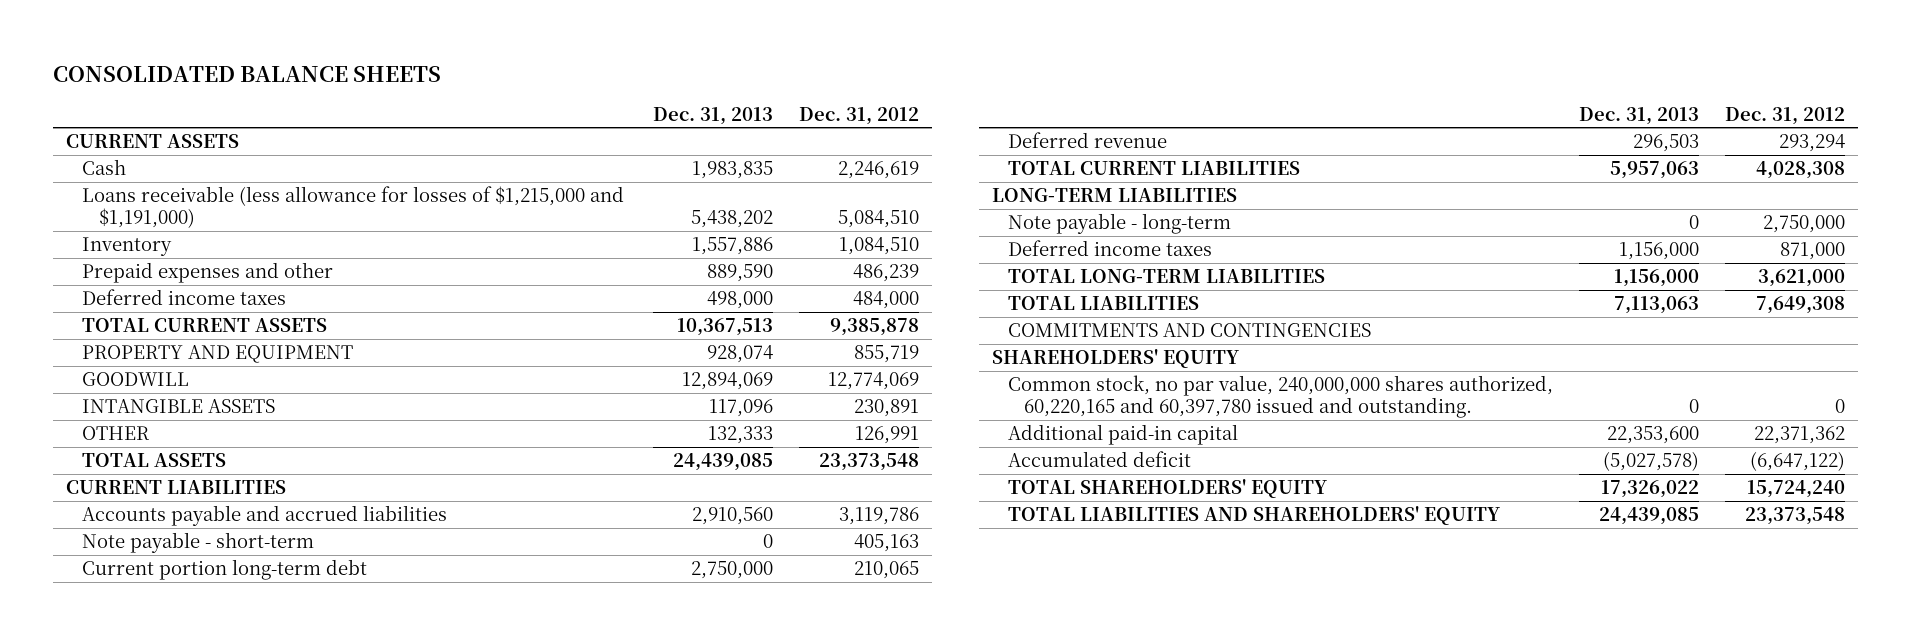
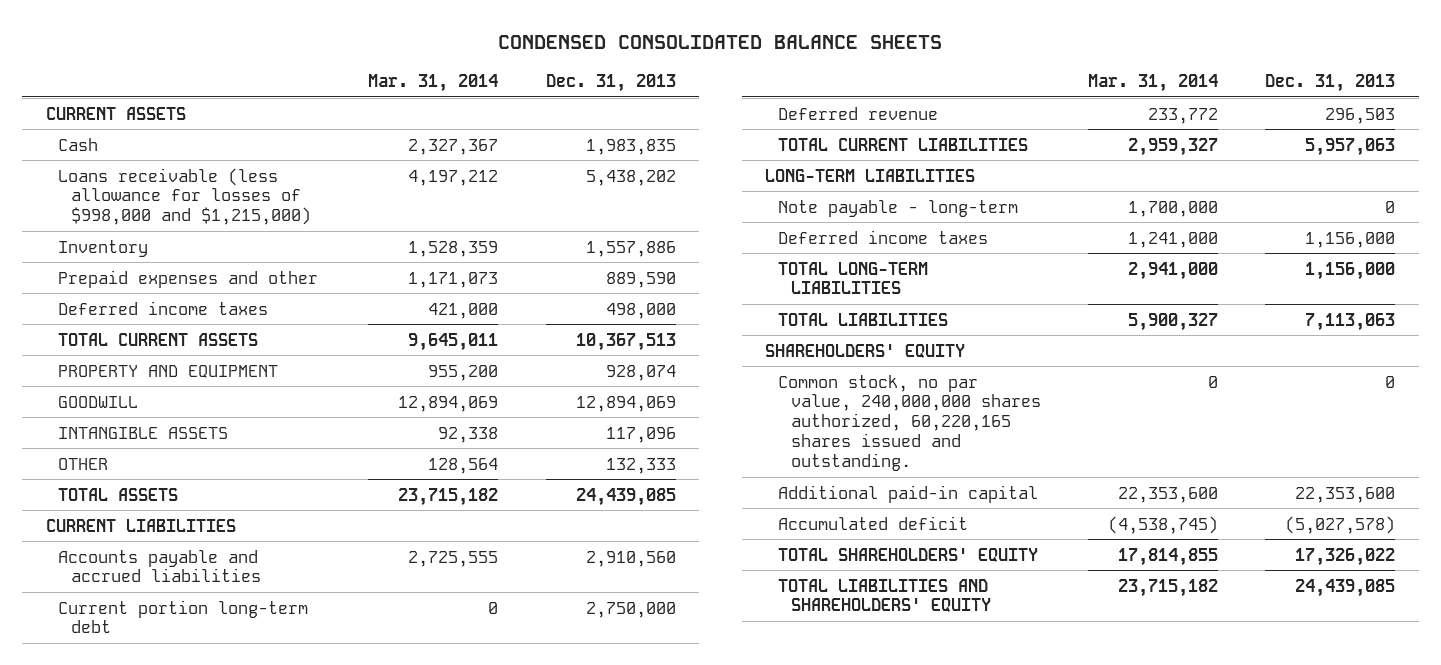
[52,65,441,82] CONSOLIDATED BALANCE SHEETS -> [498,34,943,49] CONDENSED CONSOLIDATED BALANCE SHEETS
[799,106,920,125] Dec. 31, 2012 -> none
none -> [368,74,499,93] Mar. 31, 2014
[82,186,625,229] Loans receivable (less allowance for losses of $1,215,000 and $1,191,000) -> [58,167,312,226] Loans receivable (less allowance for losses of $998,000 and $1,215,000)
[82,532,315,554] Note payable - short-term -> none
[1007,323,1371,338] COMMITMENTS AND CONTINGENCIES -> none
[1007,375,1553,419] Common stock, no par value, 240,000,000 shares authorized, 60,220,165 and 60,397,780 issued and outstanding. -> [778,374,1042,472] Common stock, no par value, 240,000,000 shares authorized, 60,220,165 shares issued and outstanding.

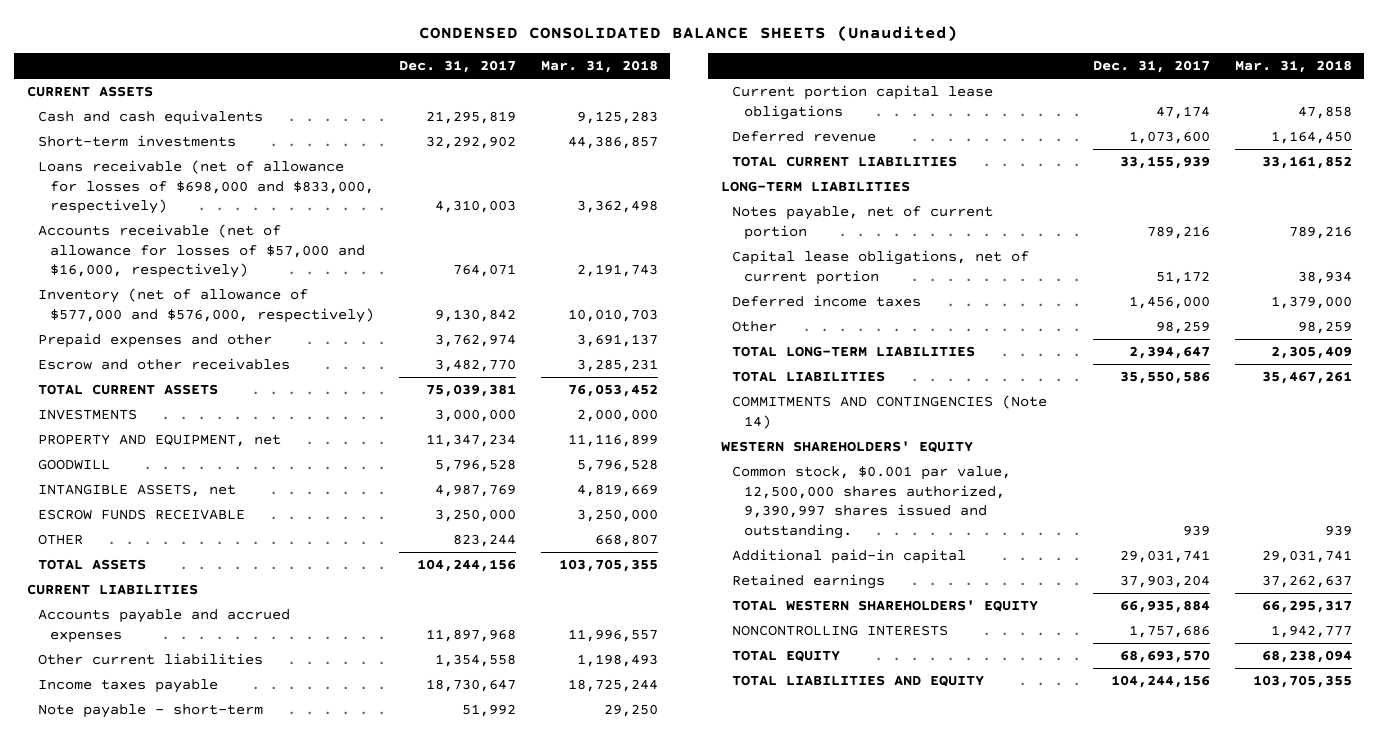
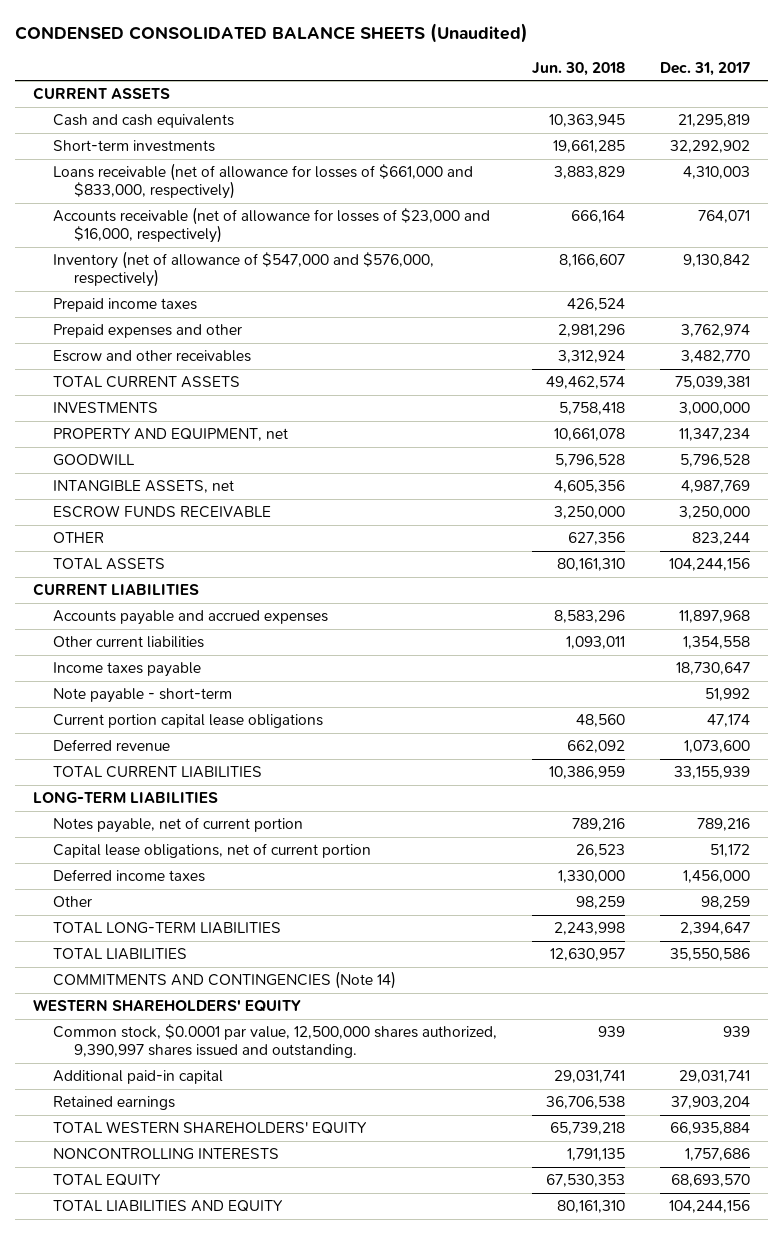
[540,60,658,74] Mar. 31, 2018 -> none
none -> [532,61,626,76] Jun. 30, 2018
[38,160,374,215] Loans receivable (net of allowance for losses of $698,000 and $833,000, respectively) -> [53,163,474,200] Loans receivable (net of allowance for losses of $661,000 and $833,000, respectively)
[38,224,365,279] Accounts receivable (net of allowance for losses of $57,000 and $16,000, respectively) -> [53,207,491,244] Accounts receivable (net of allowance for losses of $23,000 and $16,000, respectively)
[38,288,374,323] Inventory (net of allowance of $577,000 and $576,000, respectively) -> [53,251,435,288] Inventory (net of allowance of $547,000 and $576,000, respectively)
none -> [53,298,198,313] Prepaid income taxes
[732,466,1012,540] Common stock, $0.001 par value, 12,500,000 shares authorized, 9,390,997 shares issued and outstanding. -> [53,1024,498,1059] Common stock, $0.0001 par value, 12,500,000 shares authorized, 9,390,997 shares issued and outstanding.

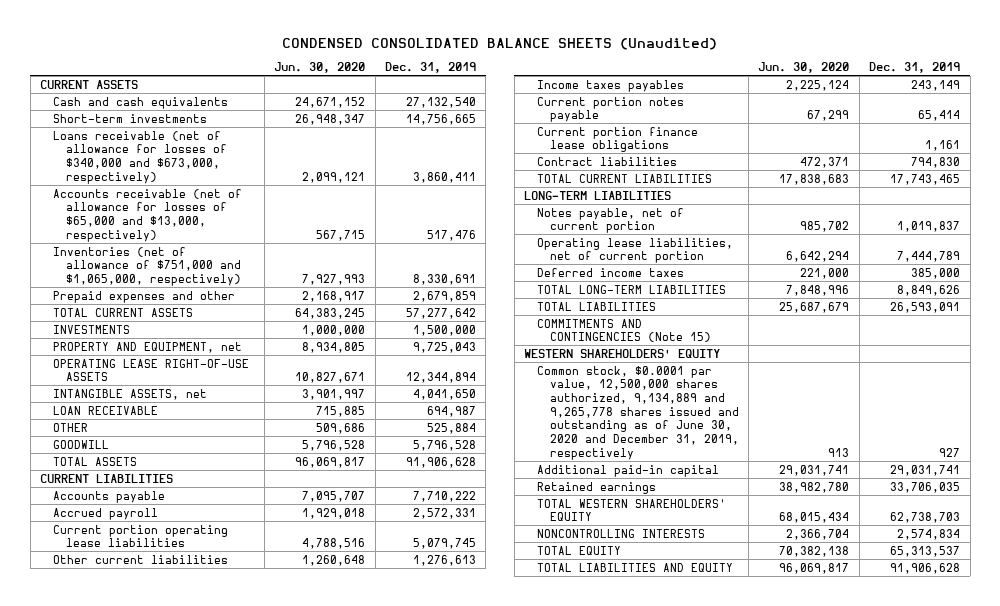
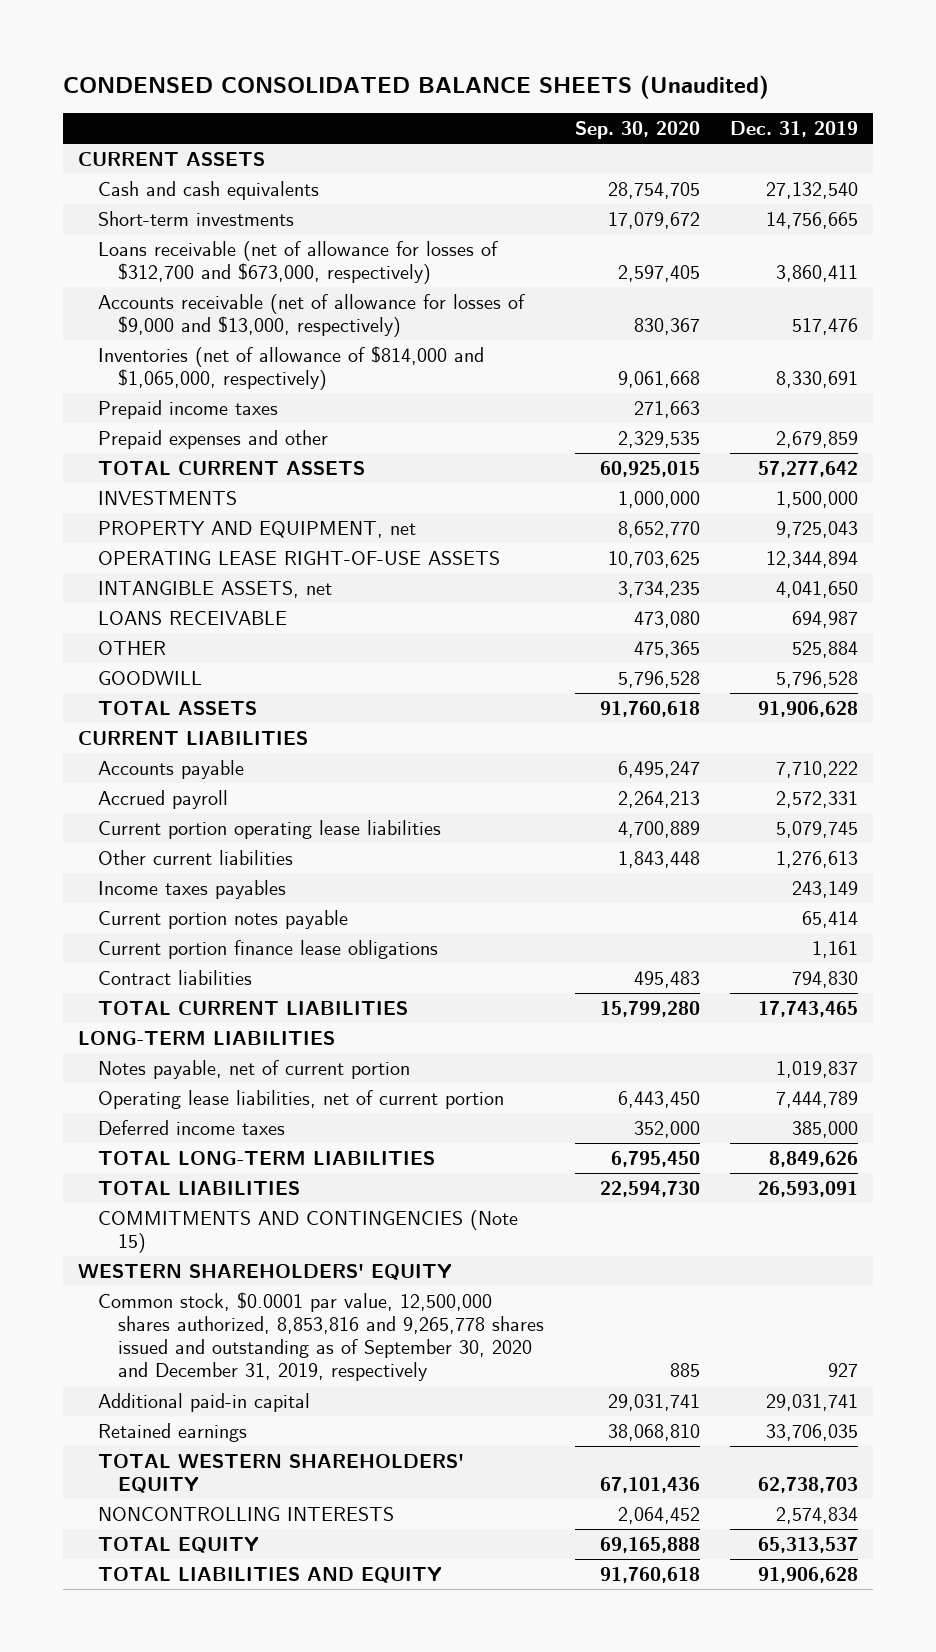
[274,62,366,74] Jun. 30, 2020 -> none
none -> [574,120,700,139] Sep. 30, 2020
[52,130,227,184] Loans receivable (net of allowance for losses of $340,000 and $673,000, respectively) -> [98,240,499,285] Loans receivable (net of allowance for losses of $312,700 and $673,000, respectively)
[52,188,242,242] Accounts receivable (net of allowance for losses of $65,000 and $13,000, respectively) -> [98,293,526,338] Accounts receivable (net of allowance for losses of $9,000 and $13,000, respectively)
[52,246,241,286] Inventories (net of allowance of $751,000 and $1,065,000, respectively) -> [98,345,485,391] Inventories (net of allowance of $814,000 and $1,065,000, respectively)
none -> [98,399,279,419] Prepaid income taxes
[52,405,158,415] LOAN RECEIVABLE -> [98,610,288,625] LOANS RECEIVABLE
[536,365,739,460] Common stock, $0.0001 par value, 12,500,000 shares authorized, 9,134,889 and 9,265,778 shares issued and outstanding as of June 30, 2020 and December 31, 2019, respectively -> [98,1291,545,1382] Common stock, $0.0001 par value, 12,500,000 shares authorized, 8,853,816 and 9,265,778 shares issued and outstanding as of September 30, 2020 and December 31, 2019, respectively

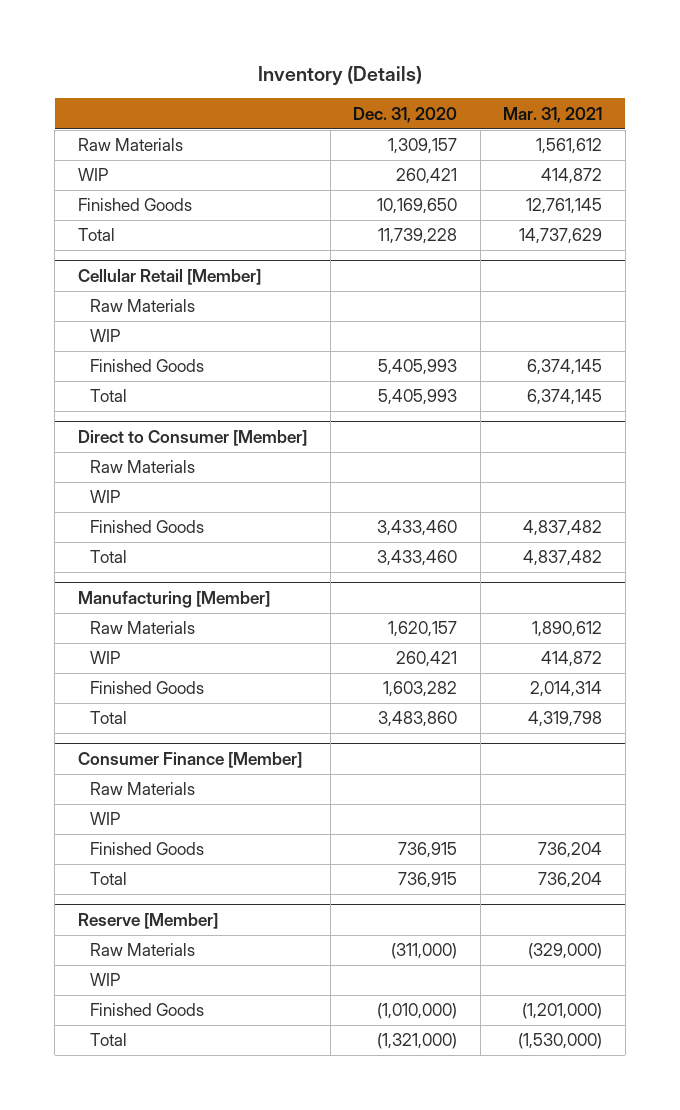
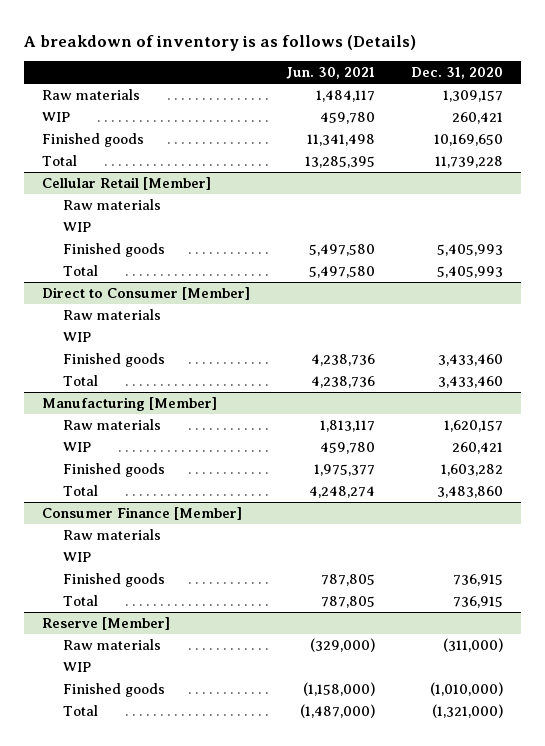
[258,66,423,86] Inventory (Details) -> [24,34,417,51] A breakdown of inventory is as follows (Details)
[503,106,603,123] Mar. 31, 2021 -> none
none -> [285,67,375,80] Jun. 30, 2021
[77,138,183,152] Raw Materials -> [42,89,141,101] Raw materials
[77,198,192,212] Finished Goods -> [42,133,145,148] Finished goods
[90,299,196,313] Raw Materials -> [63,199,162,211] Raw materials
[90,359,205,373] Finished Goods -> [63,243,166,258] Finished goods
[90,460,196,474] Raw Materials -> [63,309,162,321] Raw materials
[90,520,205,534] Finished Goods -> [63,353,166,368] Finished goods
[90,621,196,635] Raw Materials -> [63,419,162,431] Raw materials
[90,681,205,695] Finished Goods -> [63,463,166,478] Finished goods
[90,782,196,796] Raw Materials -> [63,529,162,541] Raw materials
[90,842,205,856] Finished Goods -> [63,573,166,588] Finished goods
[90,943,196,957] Raw Materials -> [63,639,162,651] Raw materials
[90,1003,205,1017] Finished Goods -> [63,683,166,698] Finished goods

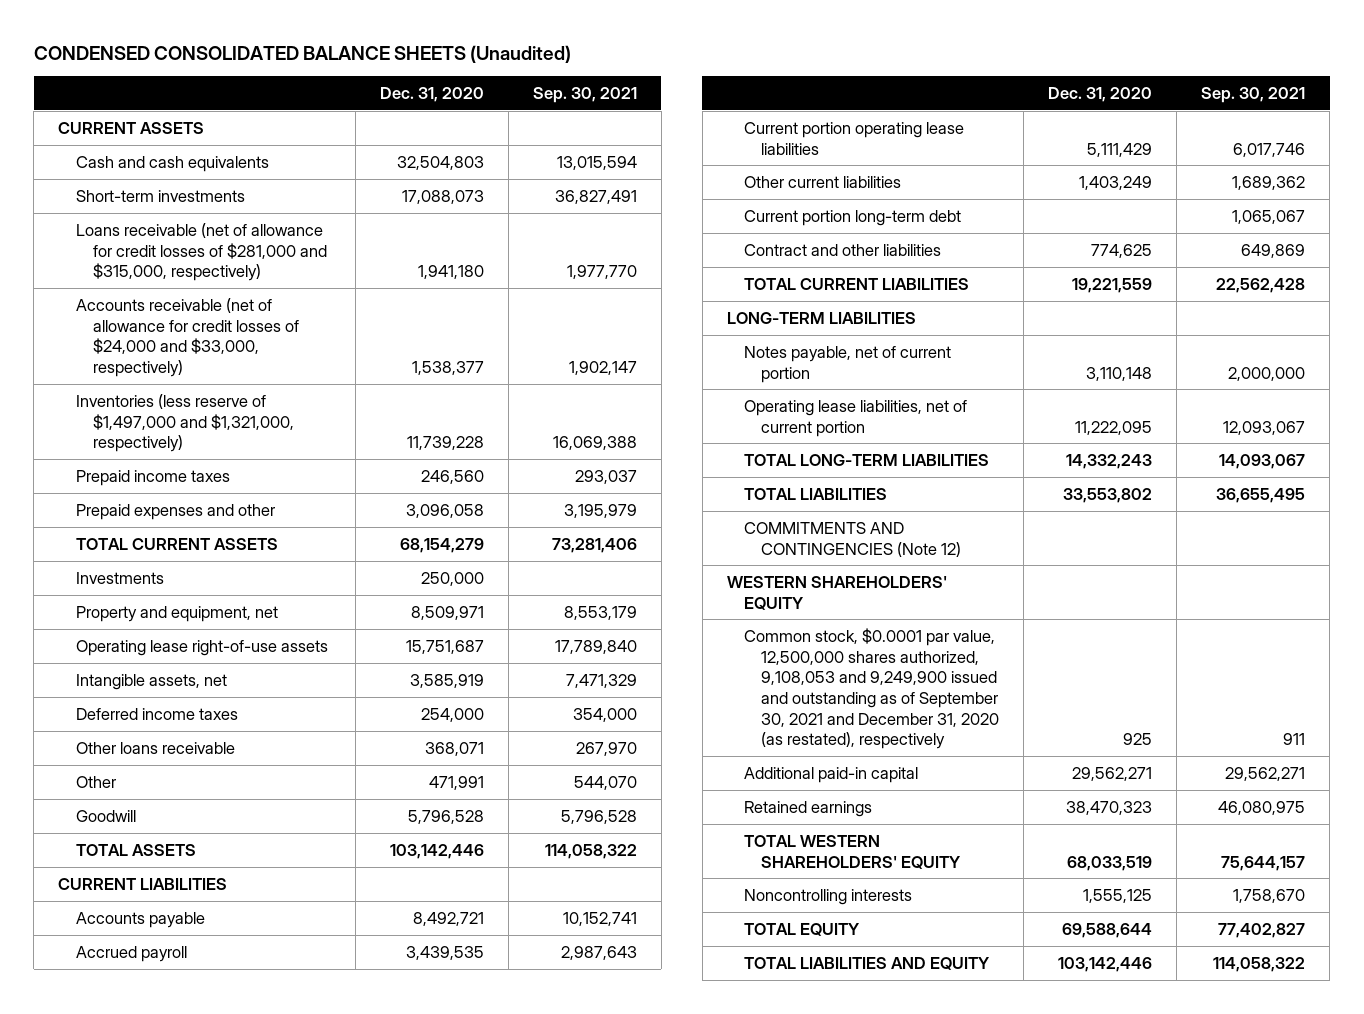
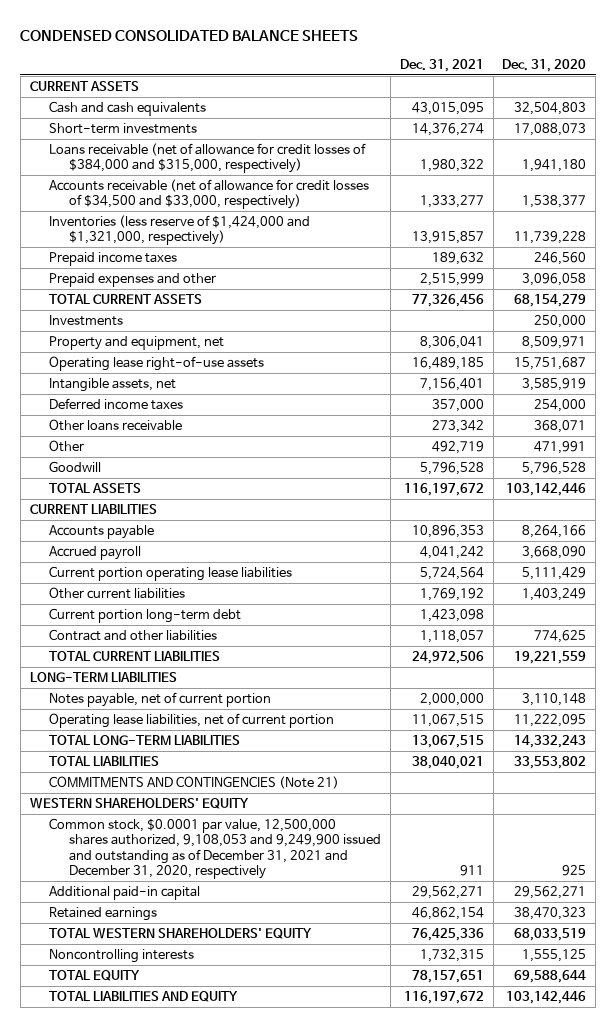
[33,44,571,63] CONDENSED CONSOLIDATED BALANCE SHEETS (Unaudited) -> [20,29,359,41] CONDENSED CONSOLIDATED BALANCE SHEETS
[532,86,637,103] Sep. 30, 2021 -> none
none -> [399,58,484,72] Dec. 31, 2021
[75,222,328,282] Loans receivable (net of allowance for credit losses of $281,000 and $315,000, respectively) -> [49,143,367,174] Loans receivable (net of allowance for credit losses of $384,000 and $315,000, respectively)
[75,297,300,377] Accounts receivable (net of allowance for credit losses of $24,000 and $33,000, respectively) -> [49,179,370,210] Accounts receivable (net of allowance for credit losses of $34,500 and $33,000, respectively)
[75,393,295,453] Inventories (less reserve of $1,497,000 and $1,321,000, respectively) -> [49,215,311,246] Inventories (less reserve of $1,424,000 and $1,321,000, respectively)
[412,911,484,926] 8,492,721 -> [522,525,587,539] 8,264,166
[405,945,484,960] 3,439,535 -> [522,546,587,560] 3,668,090
[744,521,962,557] COMMITMENTS AND CONTINGENCIES (Note 12) -> [49,776,340,790] COMMITMENTS AND CONTINGENCIES (Note 21)
[744,627,1000,750] Common stock, $0.0001 par value, 12,500,000 shares authorized, 9,108,053 and 9,249,900 issued and outstanding as of September 30, 2021 and December 31, 2020 (as restated), respectively -> [49,818,382,879] Common stock, $0.0001 par value, 12,500,000 shares authorized, 9,108,053 and 9,249,900 issued and outstanding as of December 31, 2021 and December 31, 2020, respectively

